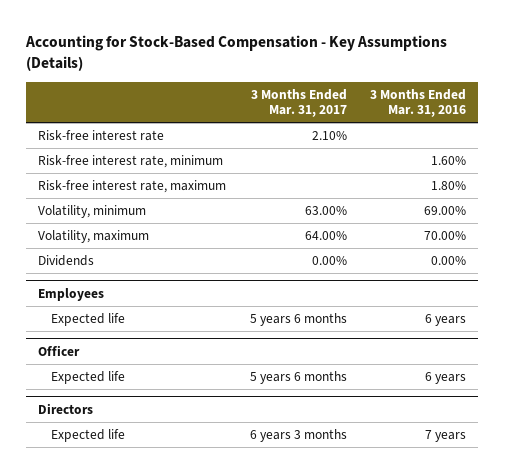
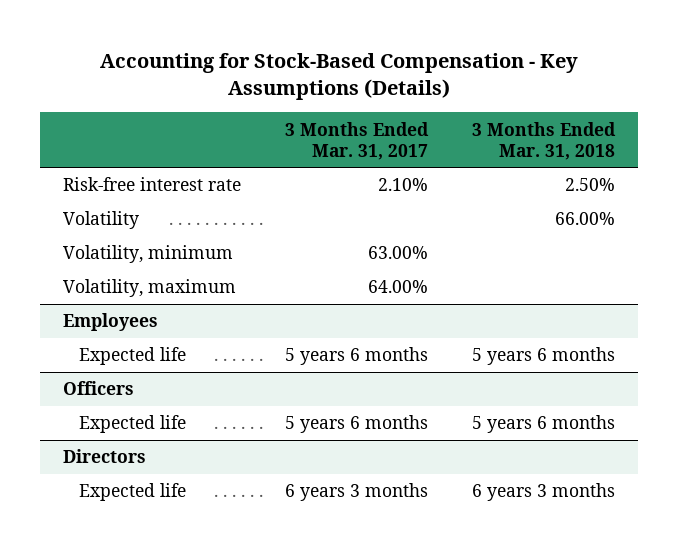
[370,88,467,118] 3 Months Ended Mar. 31, 2016 -> none
none -> [472,121,617,160] 3 Months Ended Mar. 31, 2018
[38,154,224,168] Risk-free interest rate, minimum -> none
[38,179,227,193] Risk-free interest rate, maximum -> none
none -> [62,211,139,230] Volatility
[38,254,95,266] Dividends -> none
[38,344,81,356] Officer -> [62,381,134,396] Officers

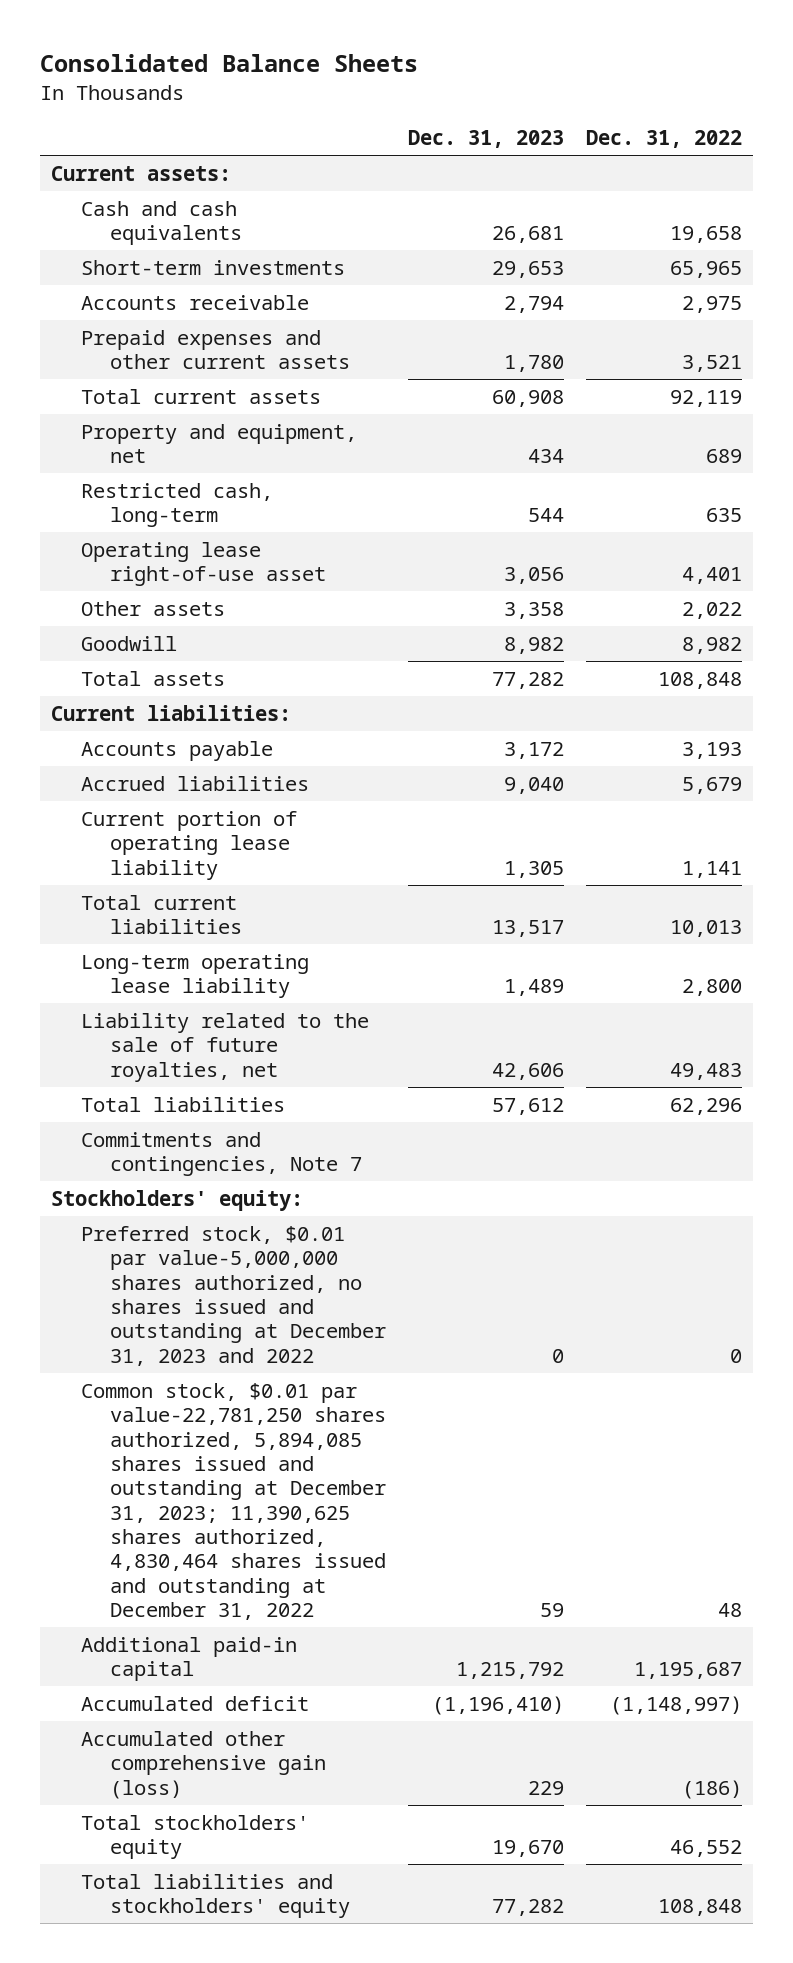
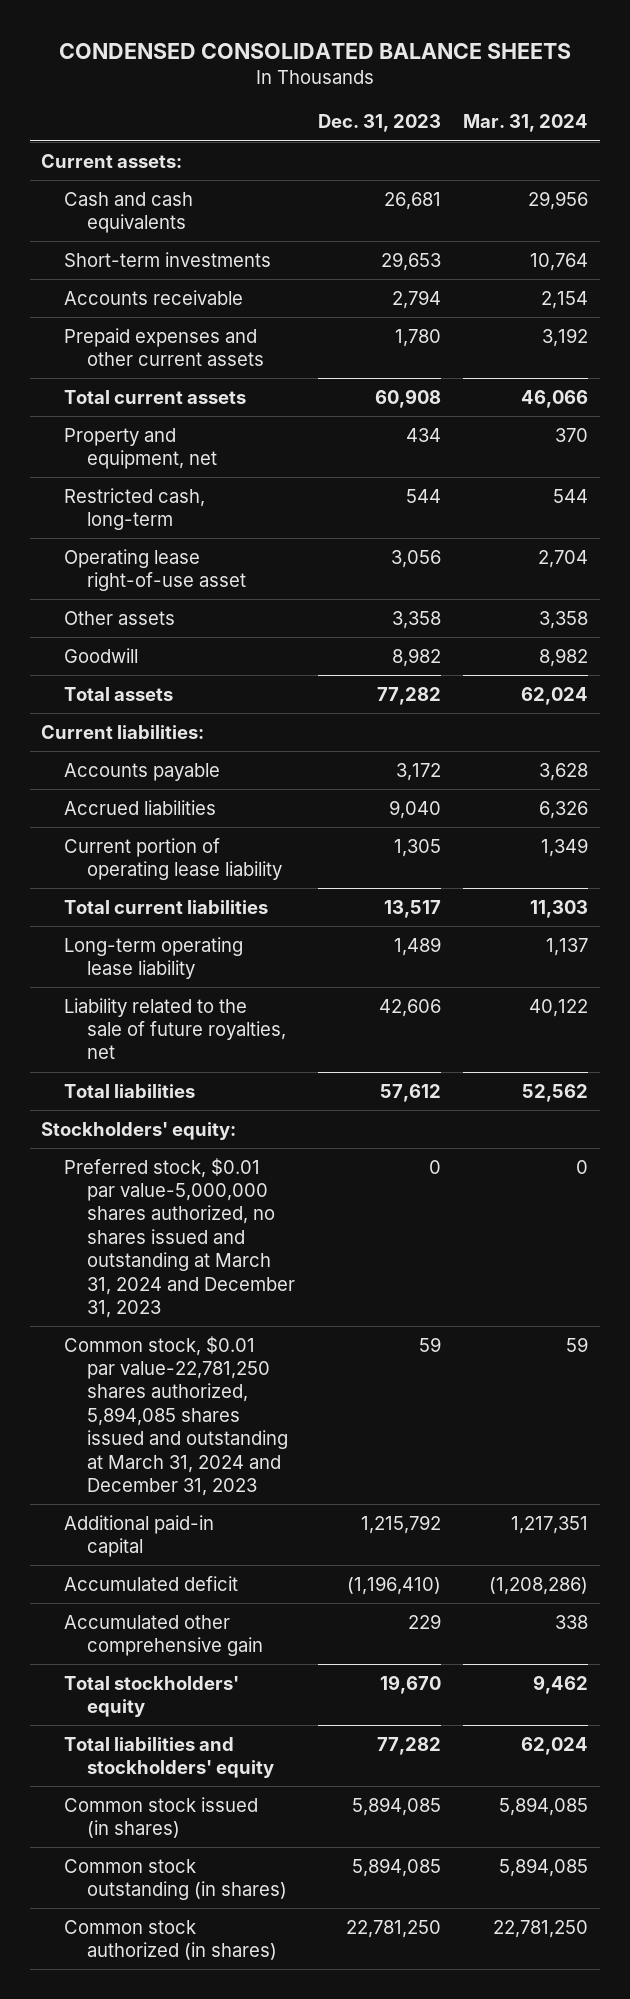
[40,54,419,73] Consolidated Balance Sheets -> [58,43,571,60] CONDENSED CONSOLIDATED BALANCE SHEETS
[585,129,742,148] Dec. 31, 2022 -> none
none -> [463,114,589,133] Mar. 31, 2024
[80,1131,362,1177] Commitments and contingencies, Note 7 -> none
[80,1225,386,1366] Preferred stock, $0.01 par value-5,000,000 shares authorized, no shares issued and outstanding at December 31, 2023 and 2022 -> [64,1157,296,1319] Preferred stock, $0.01 par value-5,000,000 shares authorized, no shares issued and outstanding at March 31, 2024 and December 31, 2023
[80,1382,386,1620] Common stock, $0.01 par value-22,781,250 shares authorized, 5,894,085 shares issued and outstanding at December 31, 2023; 11,390,625 shares authorized, 4,830,464 shares issued and outstanding at December 31, 2022 -> [64,1335,289,1497] Common stock, $0.01 par value-22,781,250 shares authorized, 5,894,085 shares issued and outstanding at March 31, 2024 and December 31, 2023
[80,1730,326,1799] Accumulated other comprehensive gain (loss) -> [64,1614,264,1657] Accumulated other comprehensive gain
none -> [64,1796,259,1839] Common stock issued (in shares)
none -> [64,1858,288,1901] Common stock outstanding (in shares)
none -> [64,1919,278,1961] Common stock authorized (in shares)

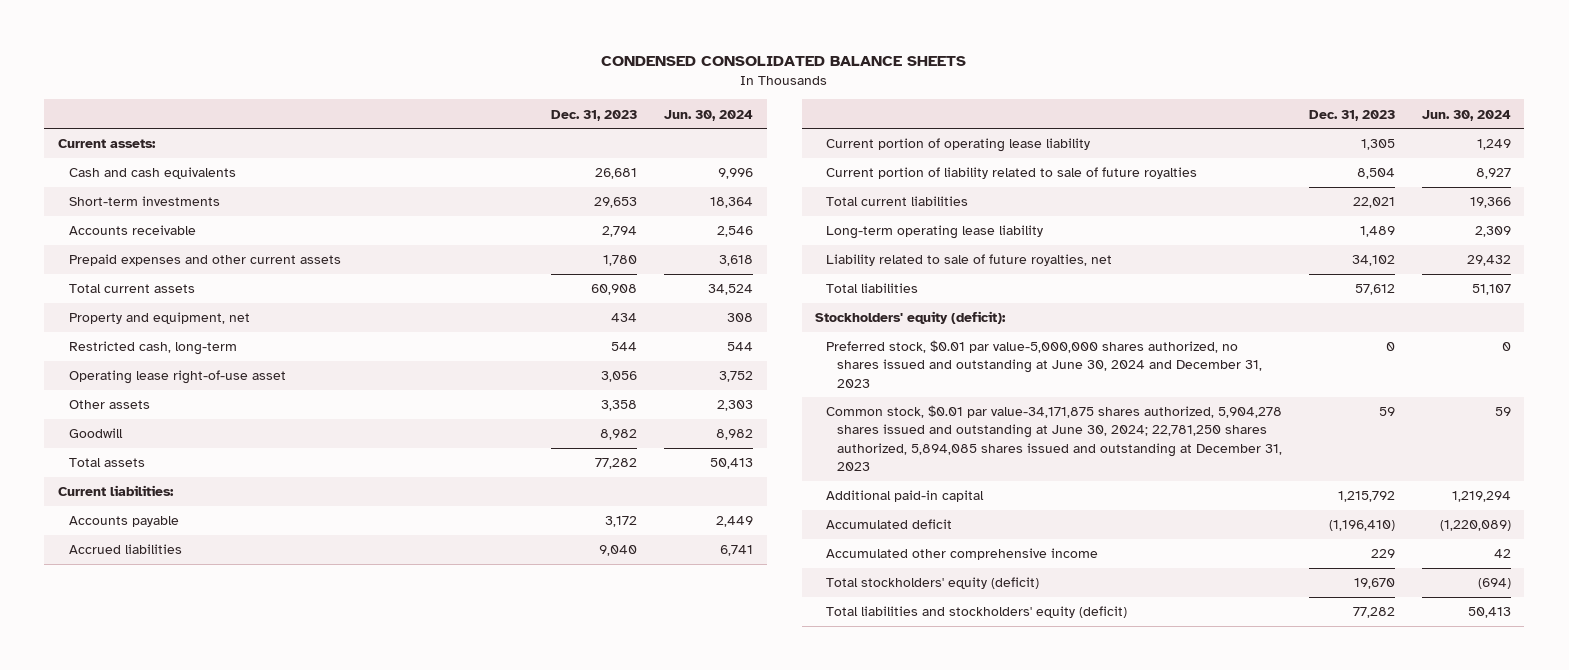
[463,114,589,133] Mar. 31, 2024 -> none
none -> [664,109,754,121] Jun. 30, 2024
none -> [826,167,1198,180] Current portion of liability related to sale of future royalties
[383,899,441,918] 13,517 -> [1352,197,1395,209] 22,021
[64,997,287,1060] Liability related to the sale of future royalties, net -> [826,254,1113,267] Liability related to sale of future royalties, net
[378,998,441,1017] 42,606 -> [1351,255,1395,267] 34,102
[41,1121,237,1140] Stockholders' equity: -> [815,311,1007,325] Stockholders' equity (deficit):
[64,1157,296,1319] Preferred stock, $0.01 par value-5,000,000 shares authorized, no shares issued and outstanding at March 31, 2024 and December 31, 2023 -> [826,340,1262,388] Preferred stock, $0.01 par value-5,000,000 shares authorized, no shares issued and outstanding at June 30, 2024 and December 31, 2023
[64,1335,289,1497] Common stock, $0.01 par value-22,781,250 shares authorized, 5,894,085 shares issued and outstanding at March 31, 2024 and December 31, 2023 -> [826,405,1283,472] Common stock, $0.01 par value-34,171,875 shares authorized, 5,904,278 shares issued and outstanding at June 30, 2024; 22,781,250 shares authorized, 5,894,085 shares issued and outstanding at December 31, 2023
[64,1796,259,1839] Common stock issued (in shares) -> none
[64,1858,288,1901] Common stock outstanding (in shares) -> none
[64,1919,278,1961] Common stock authorized (in shares) -> none
[64,1614,264,1657] Accumulated other comprehensive gain -> [826,548,1099,561] Accumulated other comprehensive income
[64,1675,240,1718] Total stockholders' equity -> [826,577,1040,590] Total stockholders' equity (deficit)
[64,1736,275,1779] Total liabilities and stockholders' equity -> [826,606,1128,619] Total liabilities and stockholders' equity (deficit)

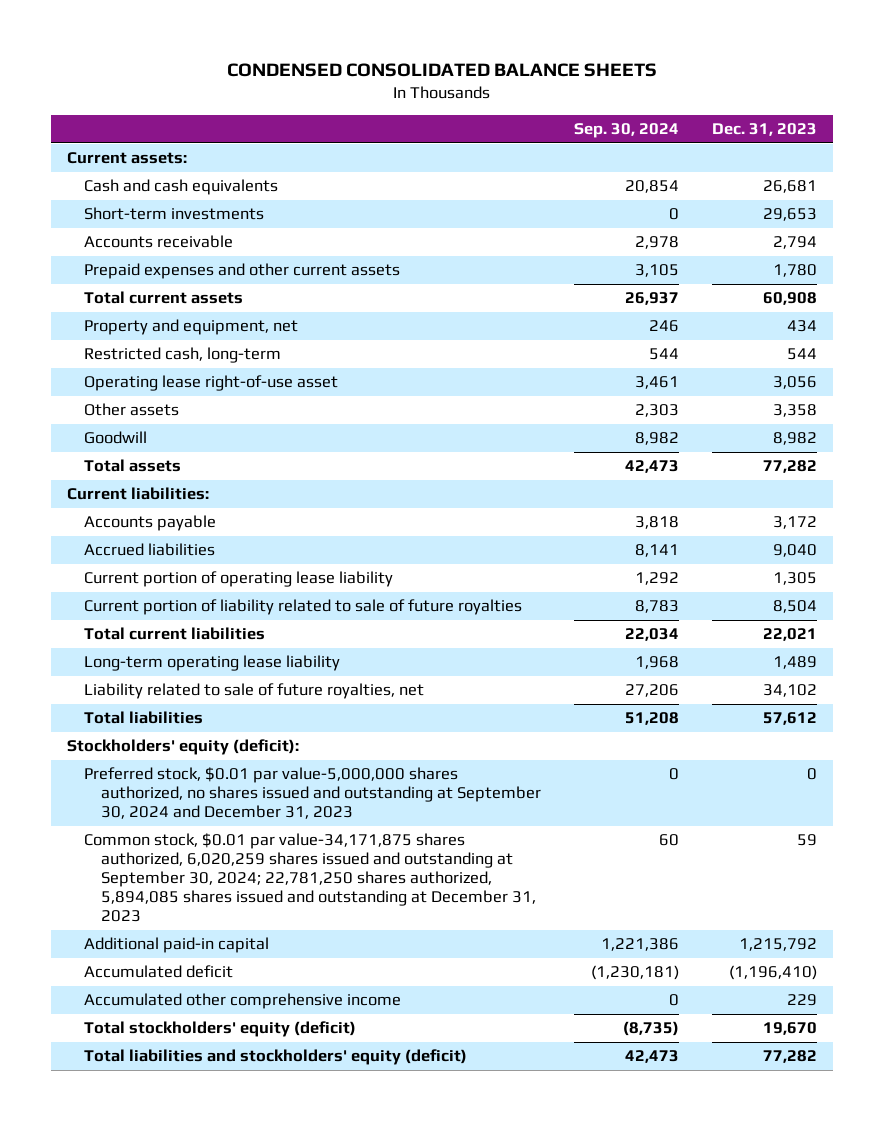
[664,109,754,121] Jun. 30, 2024 -> none
none -> [573,122,679,138] Sep. 30, 2024
[826,340,1262,388] Preferred stock, $0.01 par value-5,000,000 shares authorized, no shares issued and outstanding at June 30, 2024 and December 31, 2023 -> [84,767,542,820] Preferred stock, $0.01 par value-5,000,000 shares authorized, no shares issued and outstanding at September 30, 2024 and December 31, 2023
[826,405,1283,472] Common stock, $0.01 par value-34,171,875 shares authorized, 5,904,278 shares issued and outstanding at June 30, 2024; 22,781,250 shares authorized, 5,894,085 shares issued and outstanding at December 31, 2023 -> [84,833,537,923] Common stock, $0.01 par value-34,171,875 shares authorized, 6,020,259 shares issued and outstanding at September 30, 2024; 22,781,250 shares authorized, 5,894,085 shares issued and outstanding at December 31, 2023

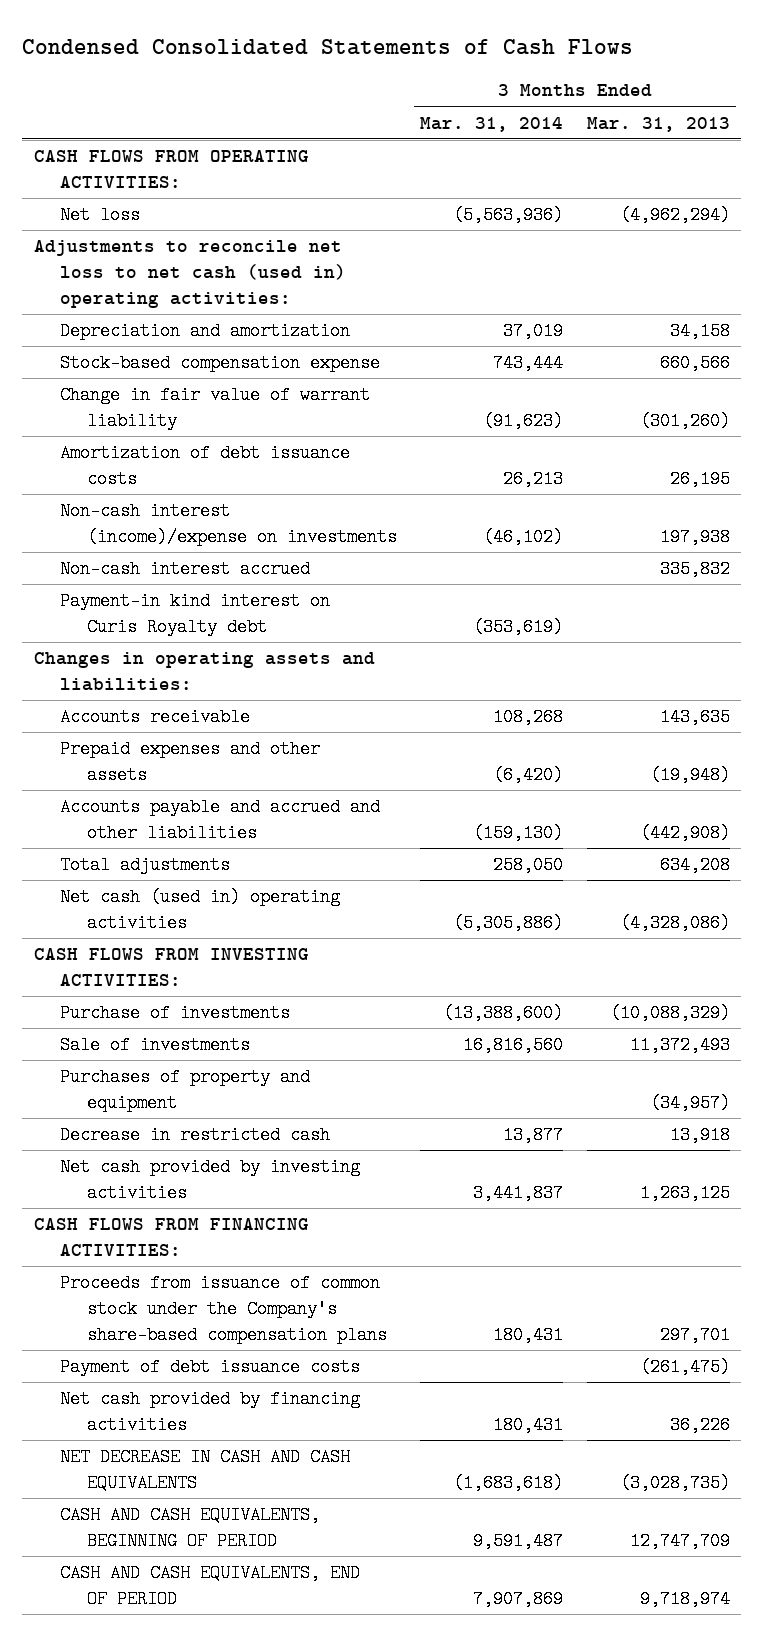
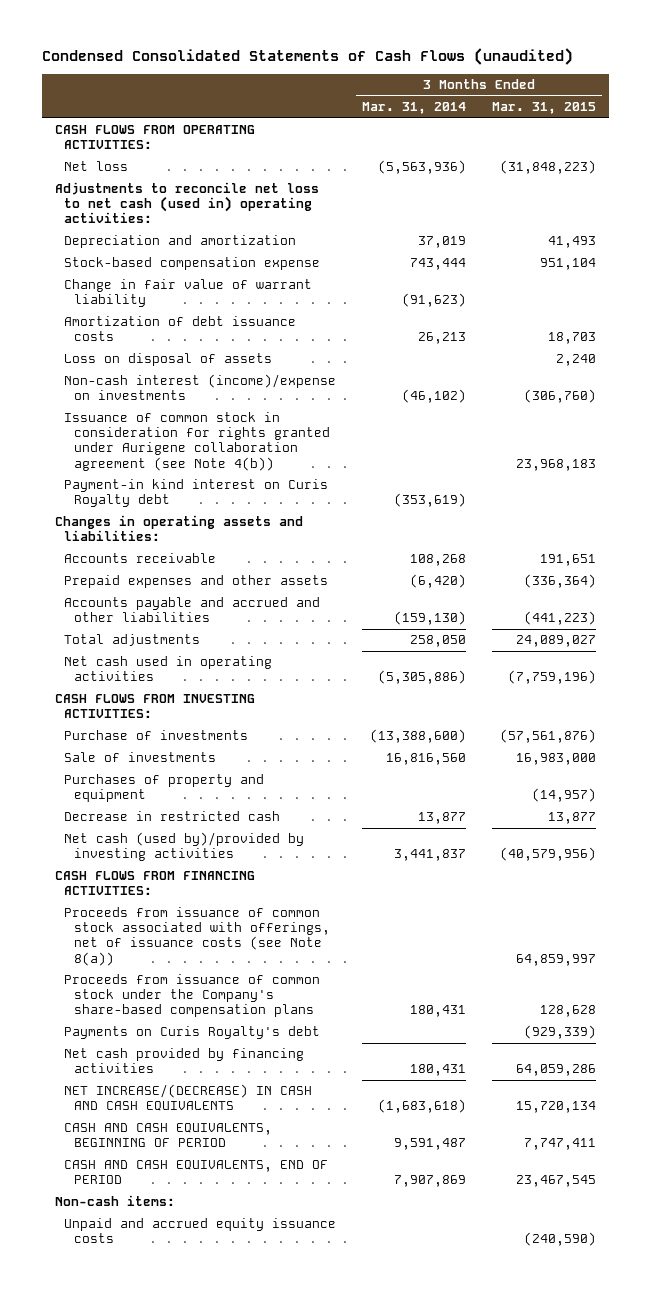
[22,38,634,55] Condensed Consolidated Statements of Cash Flows -> [41,48,573,66] Condensed Consolidated Statements of Cash Flows (unaudited)
[586,116,730,132] Mar. 31, 2013 -> none
none -> [491,101,596,114] Mar. 31, 2015
none -> [64,353,273,367] Loss on disposal of assets
[60,560,311,579] Non-cash interest accrued -> none
none -> [64,412,330,471] Issuance of common stock in consideration for rights granted under Aurigene collaboration agreement (see Note 4(b))
[60,888,341,933] Net cash (used in) operating activities -> [64,656,273,682] Net cash used in operating activities
[60,1158,361,1203] Net cash provided by investing activities -> [64,832,305,862] Net cash (used by)/provided by investing activities
none -> [64,907,330,966] Proceeds from issuance of common stock associated with offerings, net of issuance costs (see Note 8(a))
[60,1358,361,1377] Payment of debt issuance costs -> none
none -> [64,1026,321,1040] Payments on Curis Royalty's debt
[60,1448,351,1493] NET DECREASE IN CASH AND CASH EQUIVALENTS -> [64,1084,313,1112] NET INCREASE/(DECREASE) IN CASH AND CASH EQUIVALENTS
none -> [54,1195,175,1207] Non-cash items:
none -> [64,1218,337,1244] Unpaid and accrued equity issuance costs

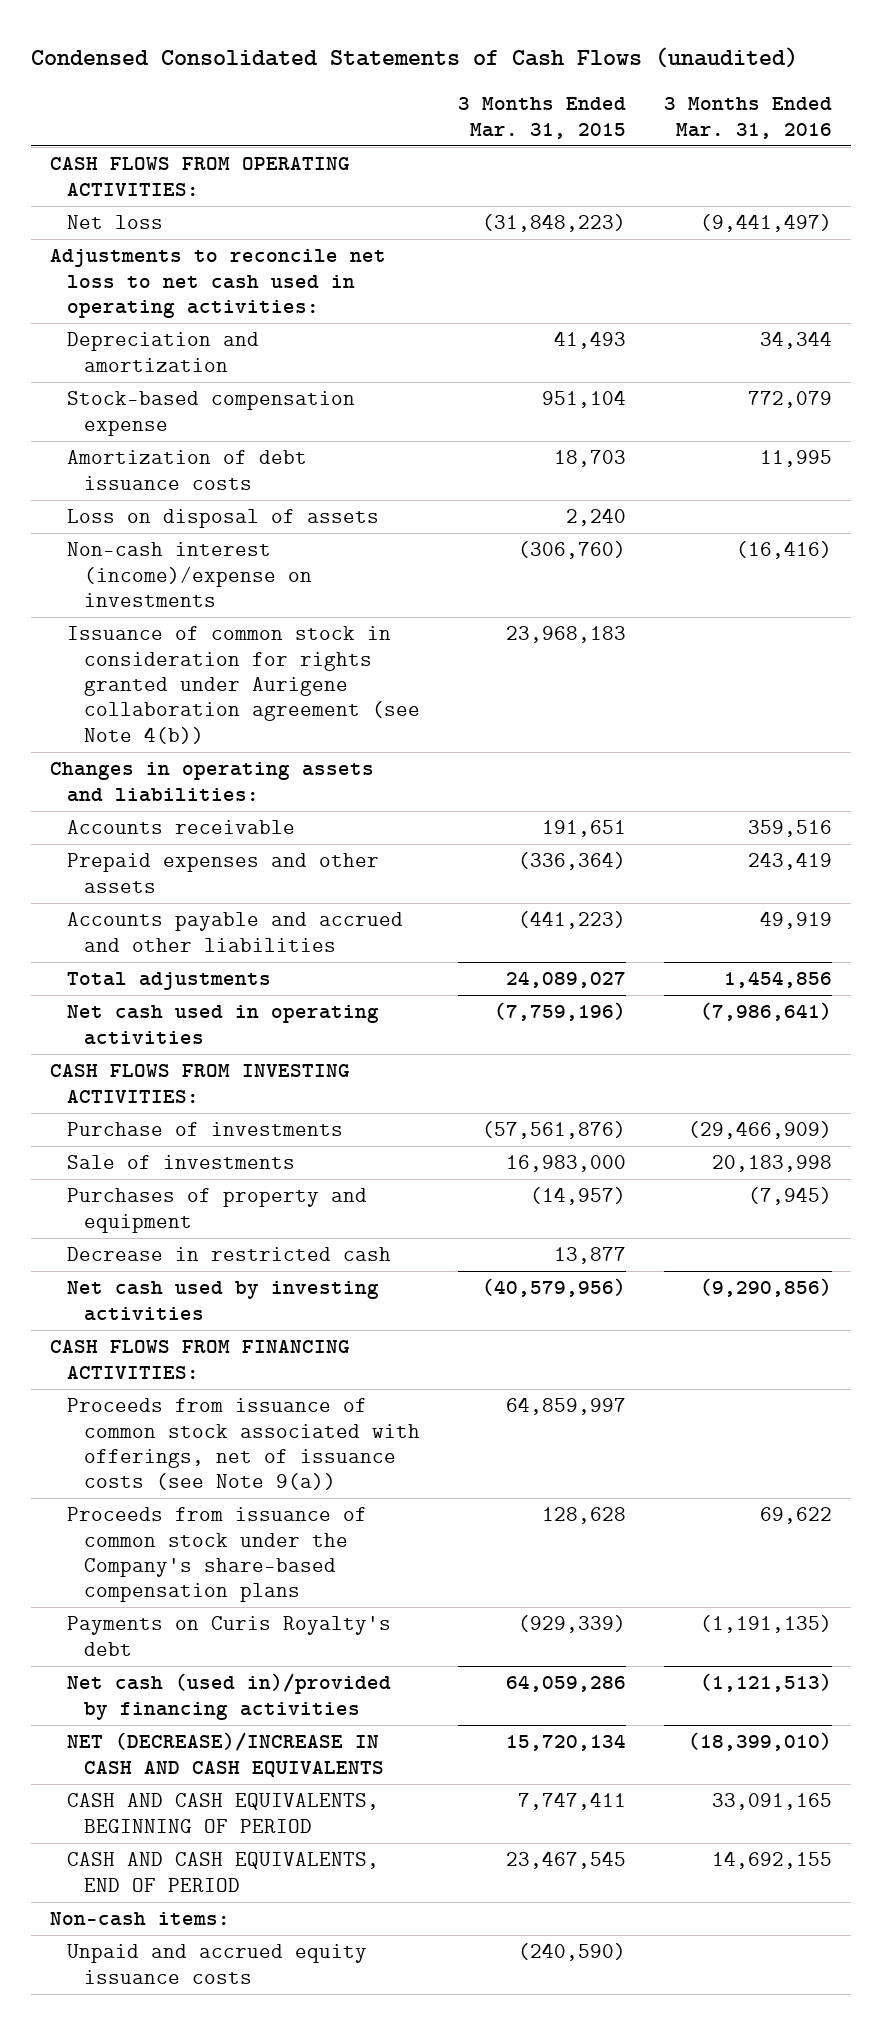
[362,101,467,114] Mar. 31, 2014 -> none
none -> [663,97,832,139] 3 Months Ended Mar. 31, 2016
[54,182,319,224] Adjustments to reconcile net loss to net cash (used in) operating activities: -> [50,249,387,318] Adjustments to reconcile net loss to net cash used in operating activities:
[64,279,313,308] Change in fair value of warrant liability -> none
[64,479,329,508] Payment-in kind interest on Curis Royalty debt -> none
[64,832,305,862] Net cash (used by)/provided by investing activities -> [66,1281,379,1321] Net cash used by investing activities
[64,907,330,966] Proceeds from issuance of common stock associated with offerings, net of issuance costs (see Note 8(a)) -> [66,1398,420,1491] Proceeds from issuance of common stock associated with offerings, net of issuance costs (see Note 9(a))
[64,1048,305,1074] Net cash provided by financing activities -> [66,1673,391,1720] Net cash (used in)/provided by financing activities
[64,1084,313,1112] NET INCREASE/(DECREASE) IN CASH AND CASH EQUIVALENTS -> [66,1732,384,1777] NET (DECREASE)/INCREASE IN CASH AND CASH EQUIVALENTS

